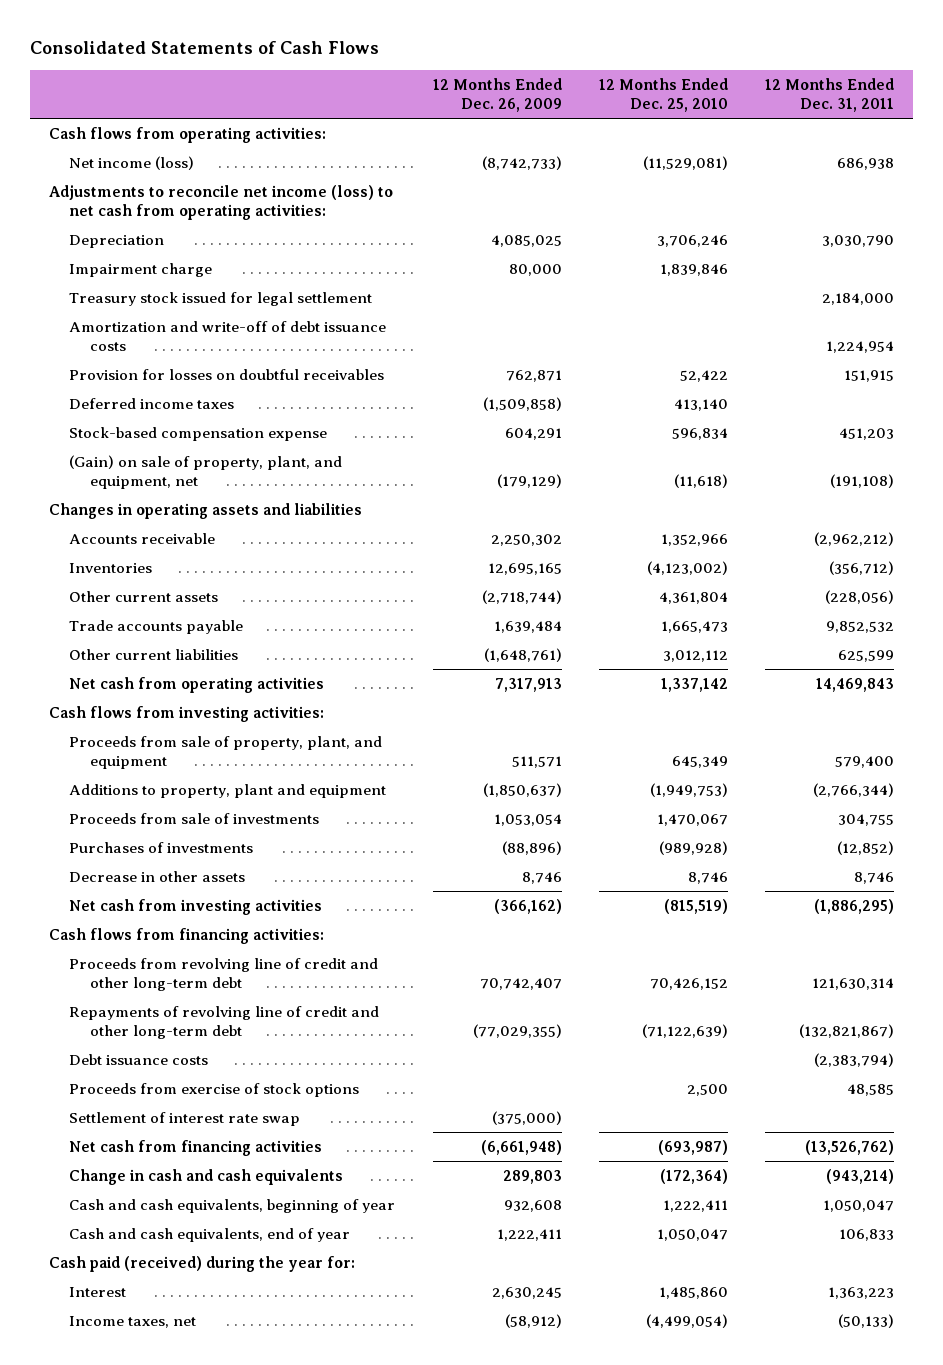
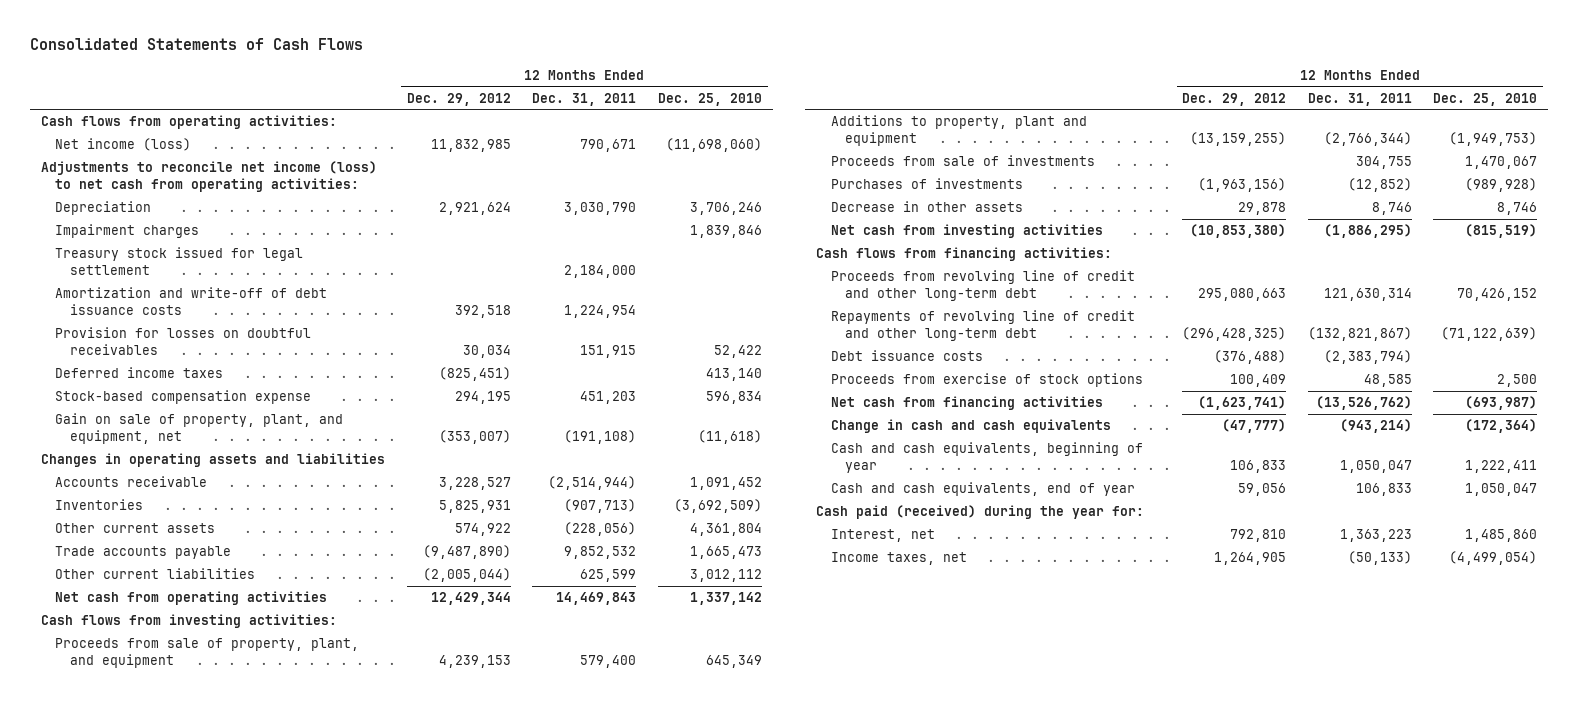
[432,77,562,113] 12 Months Ended Dec. 26, 2009 -> none
none -> [406,92,511,106] Dec. 29, 2012
[643,155,729,170] (11,529,081) -> [666,138,763,153] (11,698,060)
[837,157,895,170] 686,938 -> [580,139,637,153] 790,671
[69,262,213,277] Impairment charge -> [55,224,200,239] Impairment charges
[69,454,343,490] (Gain) on sale of property, plant, and equipment, net -> [55,413,344,444] Gain on sale of property, plant, and equipment, net
[661,533,729,546] 1,352,966 -> [690,477,763,491] 1,091,452
[814,531,895,546] (2,962,212) -> [548,476,637,491] (2,514,944)
[647,560,729,575] (4,123,002) -> [674,499,763,514] (3,692,509)
[829,560,895,575] (356,712) -> [564,499,637,514] (907,713)
[69,1111,301,1126] Settlement of interest rate swap -> none
[69,1286,127,1297] Interest -> [830,529,935,543] Interest, net

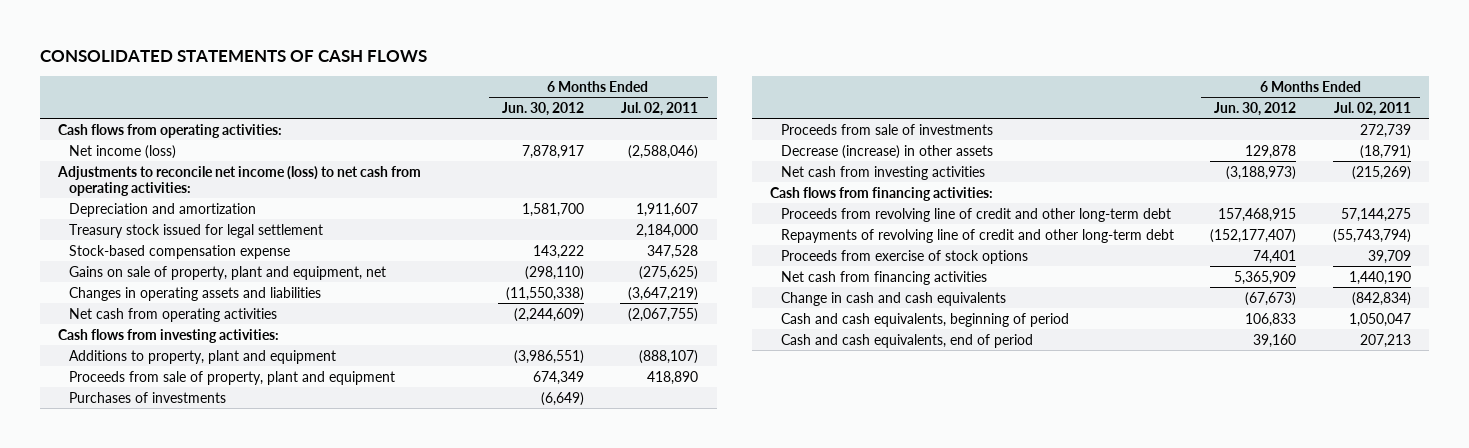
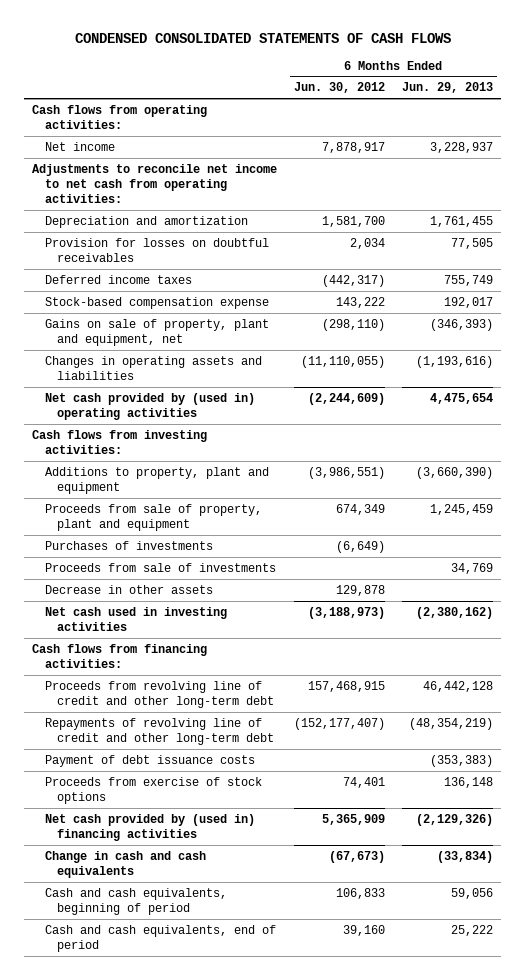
[39,50,427,63] CONSOLIDATED STATEMENTS OF CASH FLOWS -> [74,32,451,43] CONDENSED CONSOLIDATED STATEMENTS OF CASH FLOWS
[621,101,699,116] Jul. 02, 2011 -> none
none -> [401,82,493,94] Jun. 29, 2013
[68,144,176,159] Net income (loss) -> [44,141,115,151] Net income
[57,165,422,197] Adjustments to reconcile net income (loss) to net cash from operating activities: -> [32,163,278,203] Adjustments to reconcile net income to net cash from operating activities:
[68,223,323,238] Treasury stock issued for legal settlement -> none
none -> [44,237,269,262] Provision for losses on doubtful receivables
none -> [44,274,192,284] Deferred income taxes
[506,286,585,301] (11,550,338) -> [301,355,386,368] (11,110,055)
[68,307,277,322] Net cash from operating activities -> [44,392,255,420] Net cash provided by (used in) operating activities
[780,144,993,159] Decrease (increase) in other assets -> [44,584,213,594] Decrease in other assets
[780,165,985,180] Net cash from investing activities -> [44,606,227,631] Net cash used in investing activities
none -> [44,754,255,767] Payment of debt issuance costs
[780,270,987,285] Net cash from financing activities -> [44,813,255,841] Net cash provided by (used in) financing activities

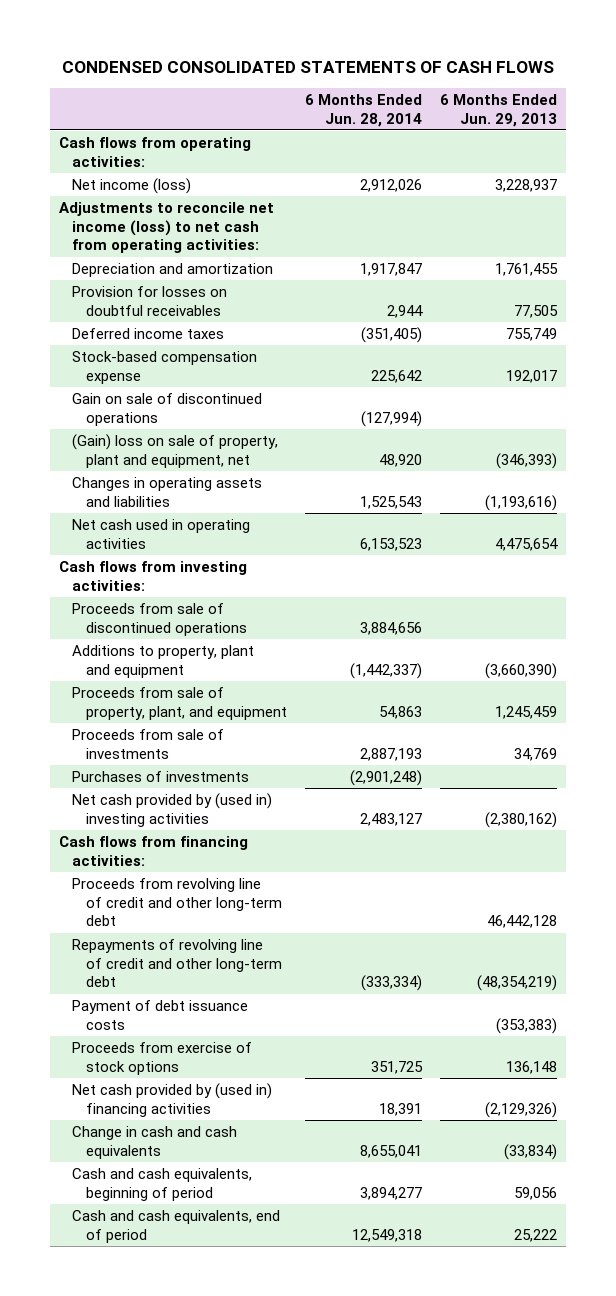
[294,82,386,94] Jun. 30, 2012 -> none
none -> [304,93,422,127] 6 Months Ended Jun. 28, 2014
[44,141,115,151] Net income -> [72,177,192,194] Net income (loss)
[32,163,278,203] Adjustments to reconcile net income to net cash from operating activities: -> [59,201,275,254] Adjustments to reconcile net income (loss) to net cash from operating activities:
none -> [72,392,263,426] Gain on sale of discontinued operations
[44,318,269,346] Gains on sale of property, plant and equipment, net -> [72,433,279,468] (Gain) loss on sale of property, plant and equipment, net
[44,392,255,420] Net cash provided by (used in) operating activities -> [72,518,251,549] Net cash used in operating activities
none -> [72,602,247,636] Proceeds from sale of discontinued operations
[44,503,262,531] Proceeds from sale of property, plant and equipment -> [72,686,287,720] Proceeds from sale of property, plant, and equipment
[44,584,213,594] Decrease in other assets -> none
[44,540,213,550] Purchases of investments -> [72,770,250,782] Purchases of investments
[44,606,227,631] Net cash used in investing activities -> [72,792,273,827] Net cash provided by (used in) investing activities

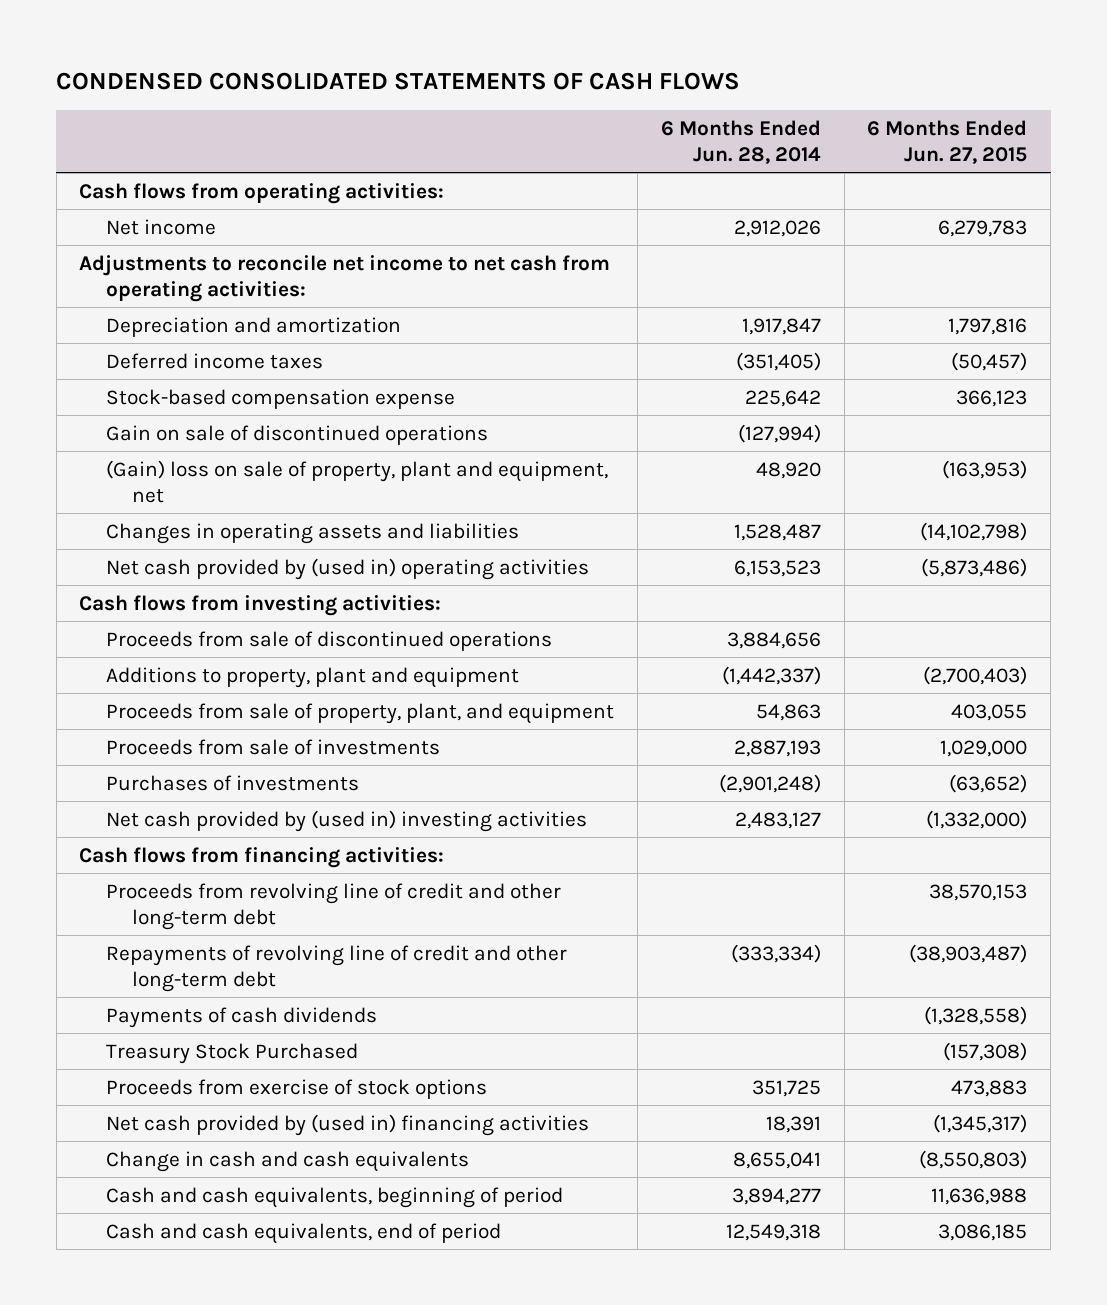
[440,93,558,127] 6 Months Ended Jun. 29, 2013 -> none
none -> [867,120,1028,164] 6 Months Ended Jun. 27, 2015
[72,177,192,194] Net income (loss) -> [105,218,216,235] Net income
[59,201,275,254] Adjustments to reconcile net income (loss) to net cash from operating activities: -> [79,254,611,302] Adjustments to reconcile net income to net cash from operating activities:
[72,285,228,316] Provision for losses on doubtful receivables -> none
[359,495,422,509] 1,525,543 -> [733,523,821,541] 1,528,487
[72,518,251,549] Net cash used in operating activities -> [105,557,589,580] Net cash provided by (used in) operating activities
[72,999,249,1030] Payment of debt issuance costs -> none
none -> [105,1006,377,1028] Payments of cash dividends
none -> [105,1042,358,1064] Treasury Stock Purchased

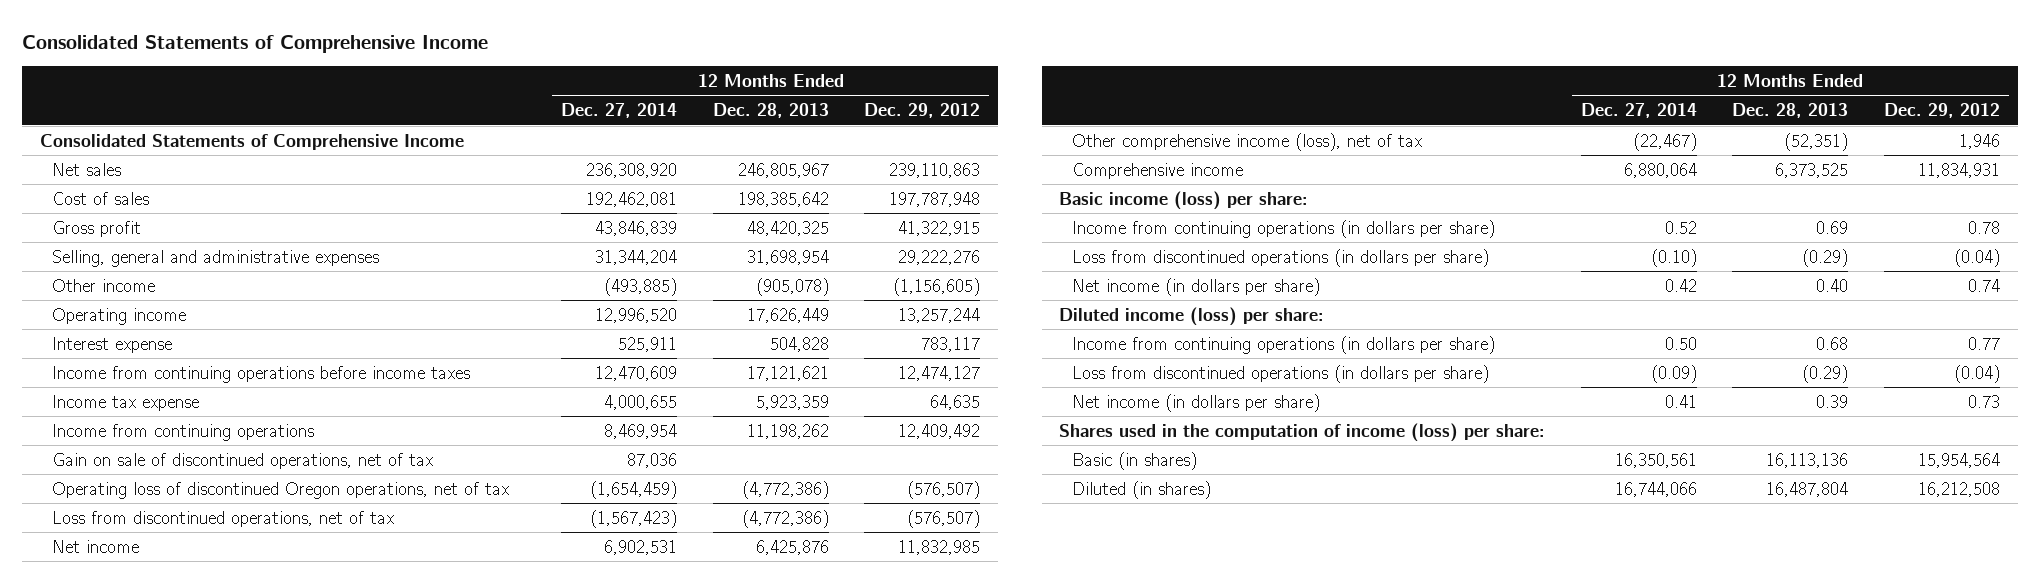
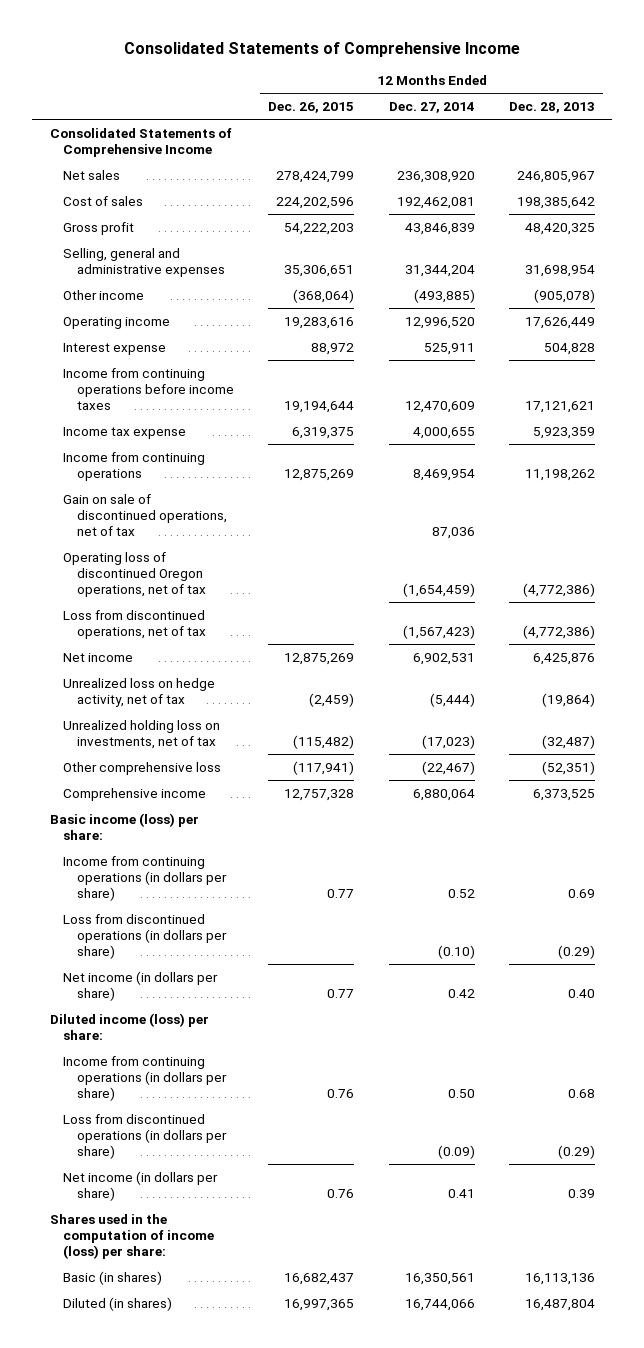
[864,103,981,119] Dec. 29, 2012 -> none
none -> [268,102,355,114] Dec. 26, 2015
none -> [63,677,216,707] Unrealized loss on hedge activity, net of tax
none -> [63,719,221,749] Unrealized holding loss on investments, net of tax
[1071,132,1422,151] Other comprehensive income (loss), net of tax -> [63,761,222,775] Other comprehensive loss

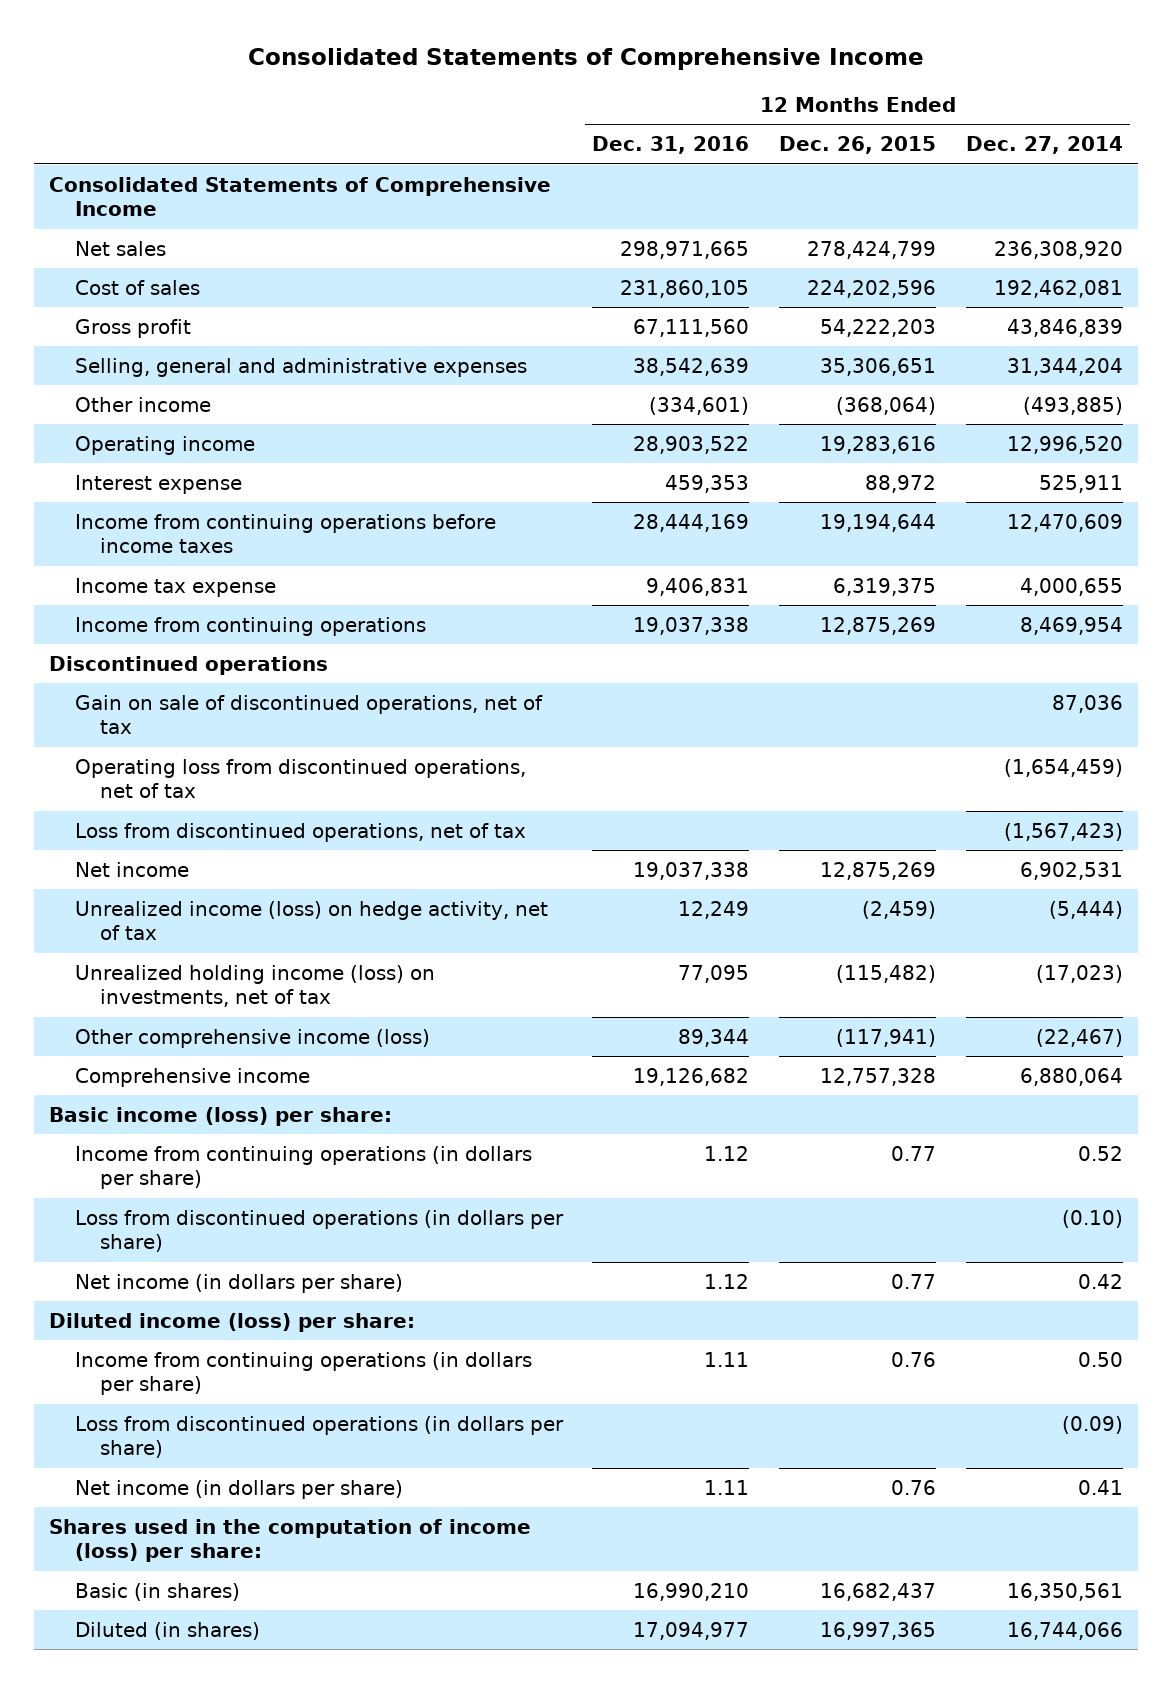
[508,102,595,114] Dec. 28, 2013 -> none
none -> [592,136,750,155] Dec. 31, 2016
none -> [49,655,329,675] Discontinued operations
[63,551,206,598] Operating loss of discontinued Oregon operations, net of tax -> [74,758,526,799] Operating loss from discontinued operations, net of tax
[63,677,216,707] Unrealized loss on hedge activity, net of tax -> [74,900,548,941] Unrealized income (loss) on hedge activity, net of tax
[63,719,221,749] Unrealized holding loss on investments, net of tax -> [74,964,435,1008] Unrealized holding income (loss) on investments, net of tax
[63,761,222,775] Other comprehensive loss -> [74,1028,430,1048] Other comprehensive income (loss)

